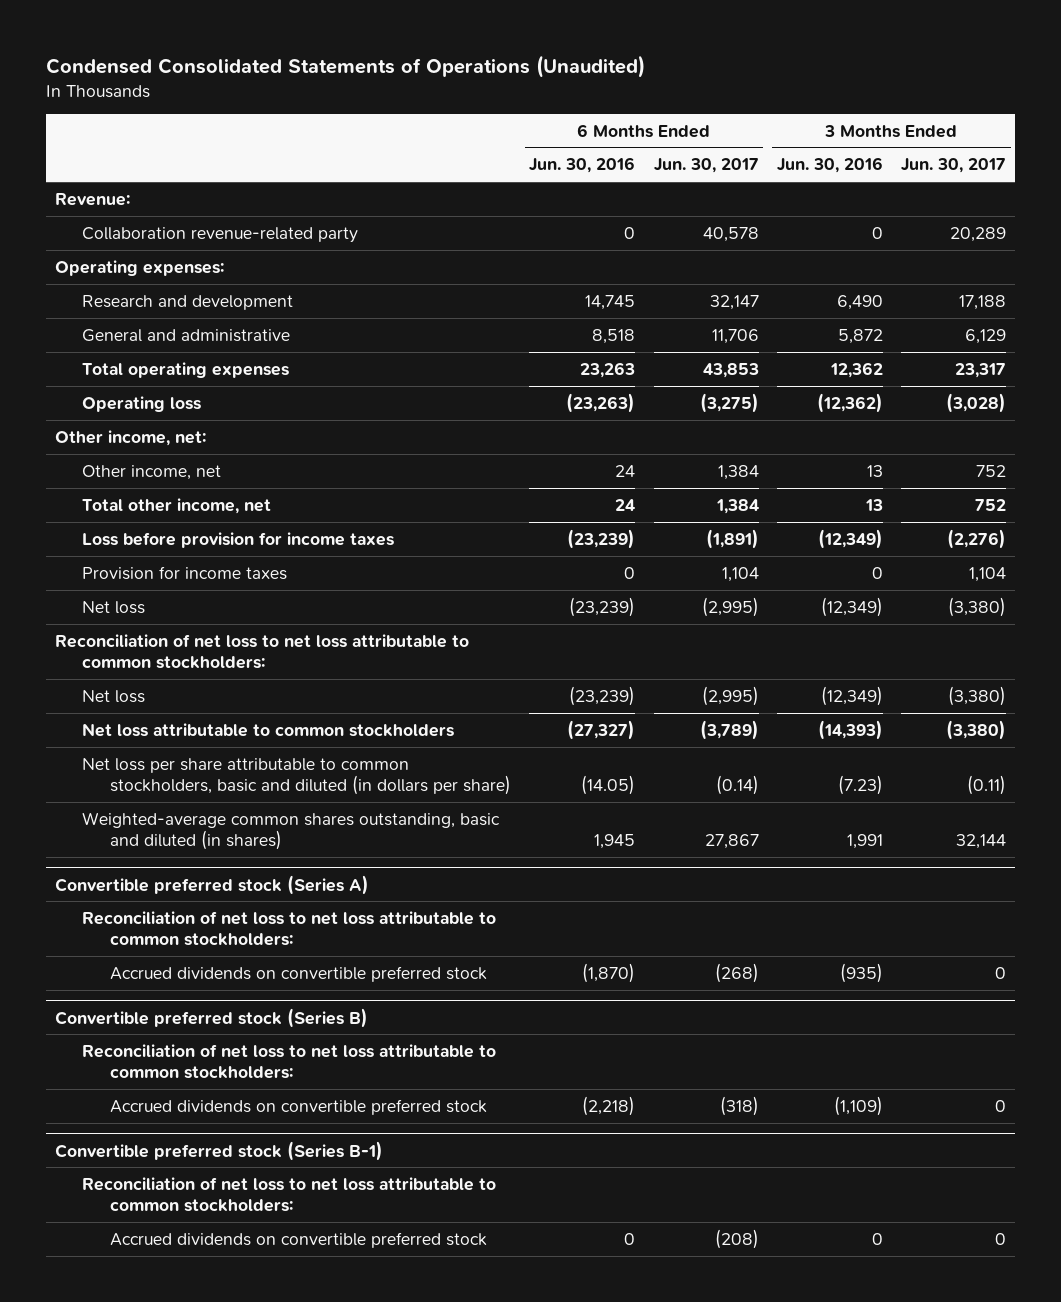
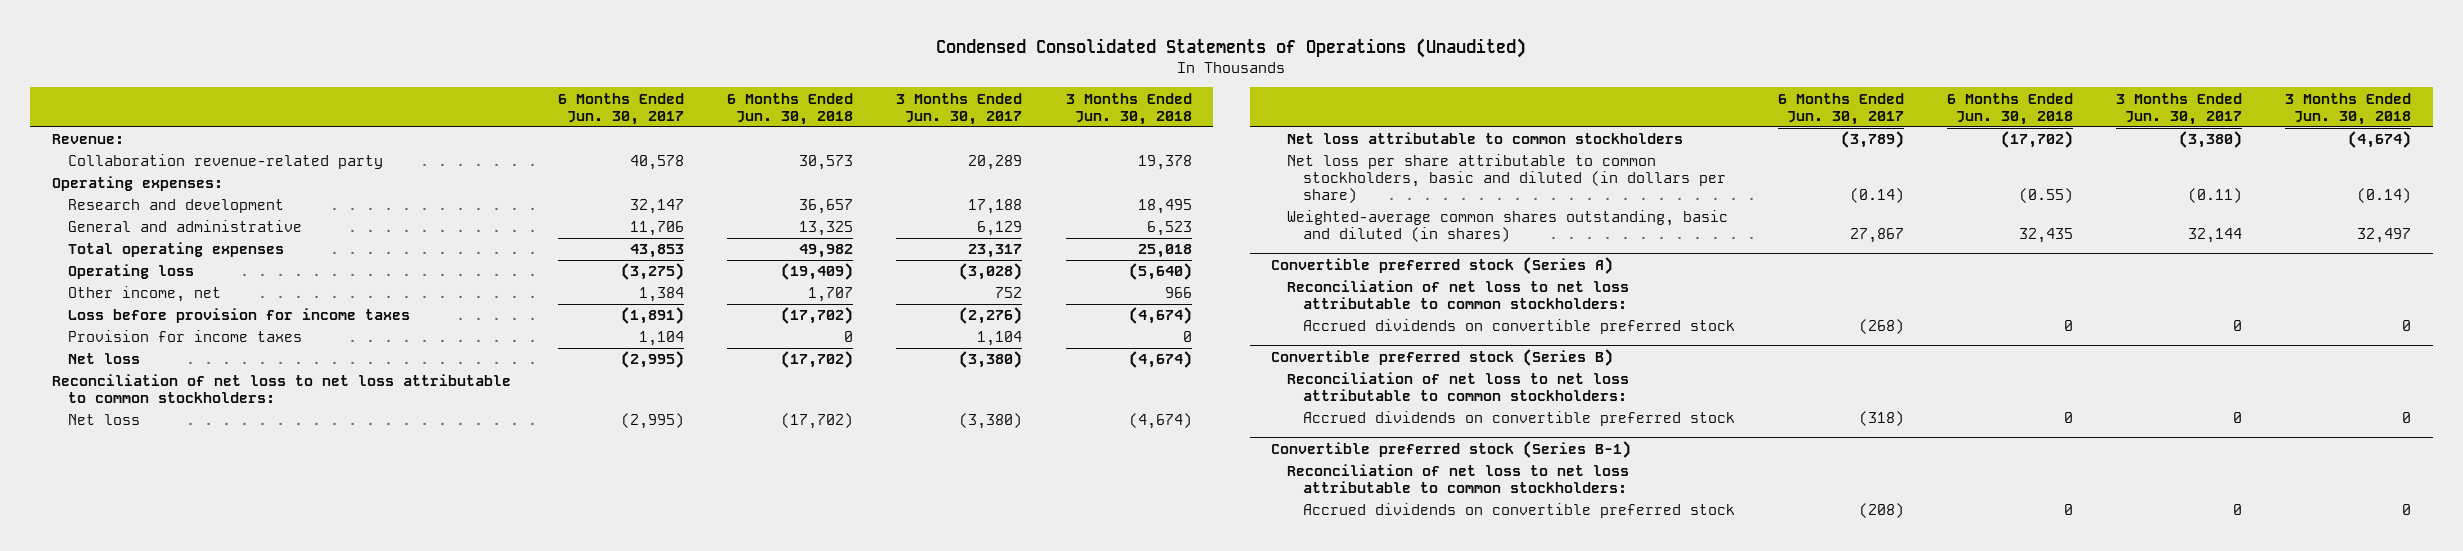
[529,157,636,174] Jun. 30, 2016 -> none
[776,157,883,174] Jun. 30, 2016 -> none
none -> [727,92,854,125] 6 Months Ended Jun. 30, 2018
none -> [1065,92,1192,125] 3 Months Ended Jun. 30, 2018
[54,429,206,446] Other income, net: -> none
[82,497,272,514] Total other income, net -> none

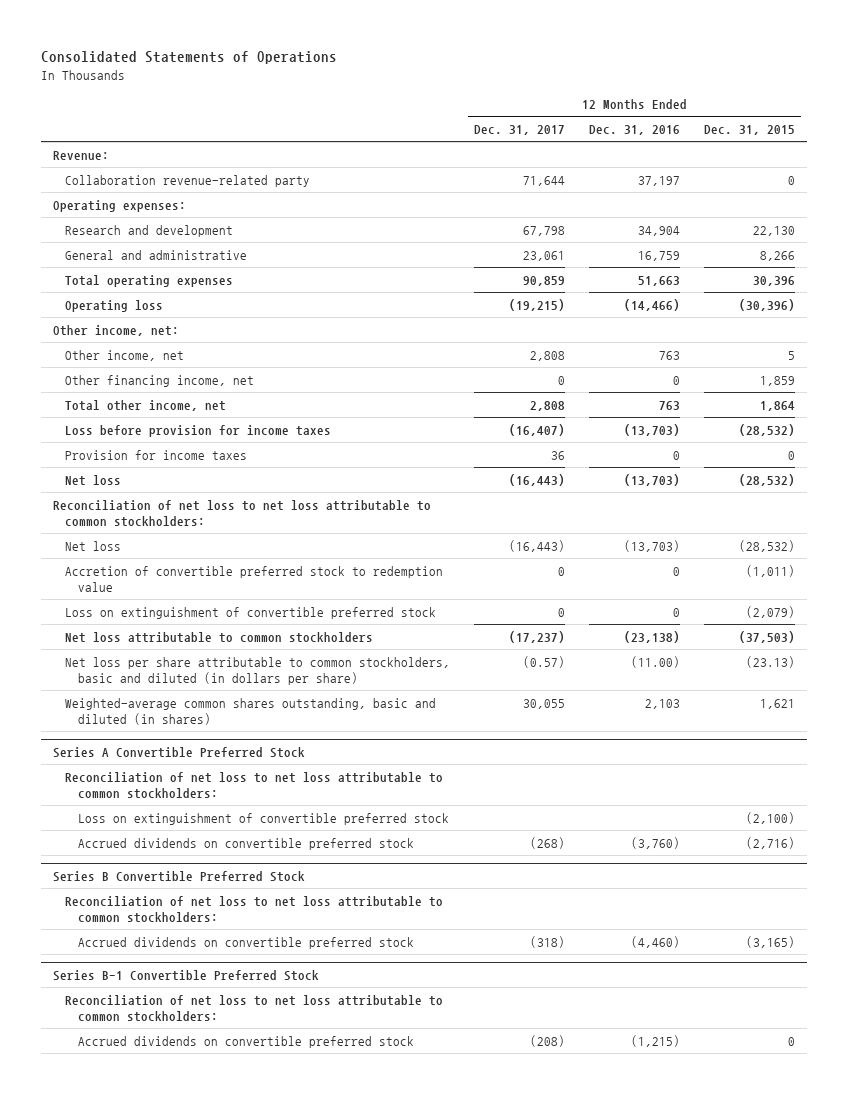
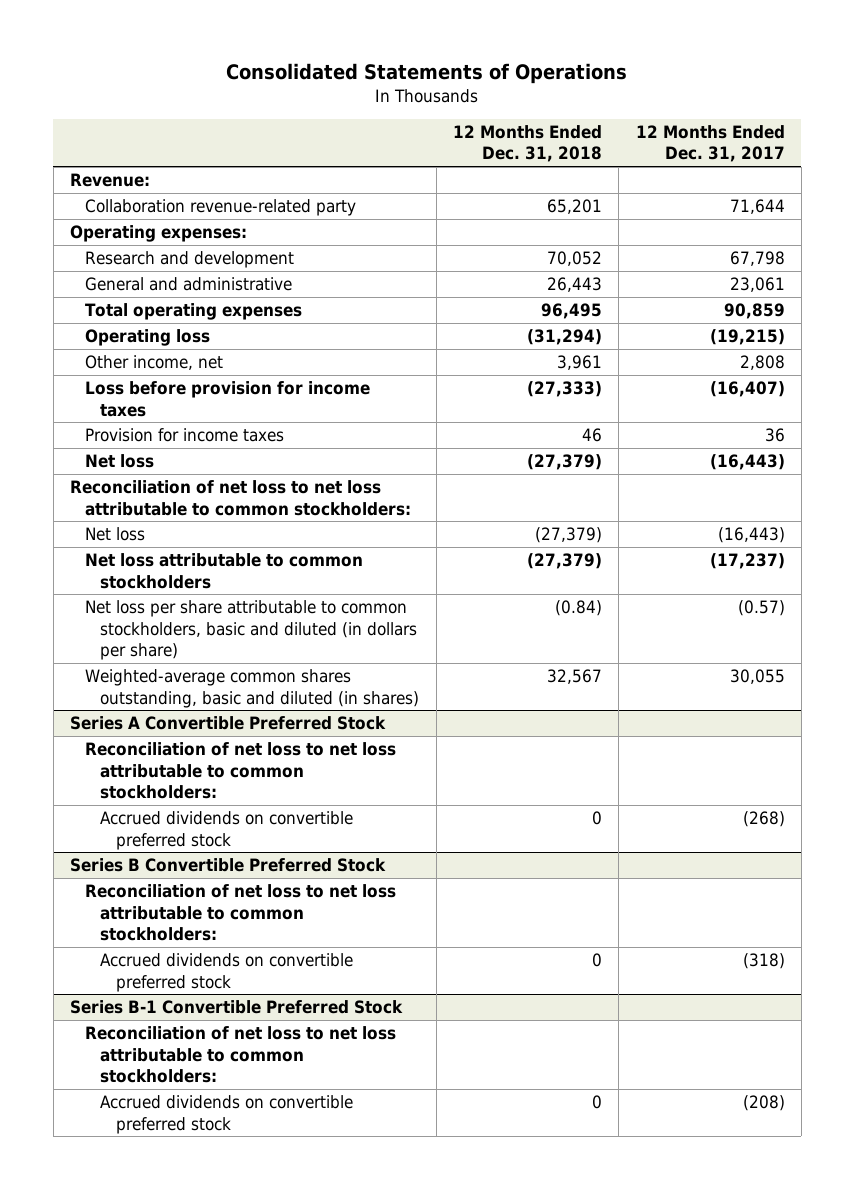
[589,125,681,136] Dec. 31, 2016 -> none
[704,125,796,136] Dec. 31, 2015 -> none
none -> [452,124,602,163] 12 Months Ended Dec. 31, 2018
[52,324,179,336] Other income, net: -> none
[65,374,255,387] Other financing income, net -> none
[65,399,227,411] Total other income, net -> none
[65,565,444,592] Accretion of convertible preferred stock to redemption value -> none
[65,606,437,619] Loss on extinguishment of convertible preferred stock -> none
[78,812,450,825] Loss on extinguishment of convertible preferred stock -> none

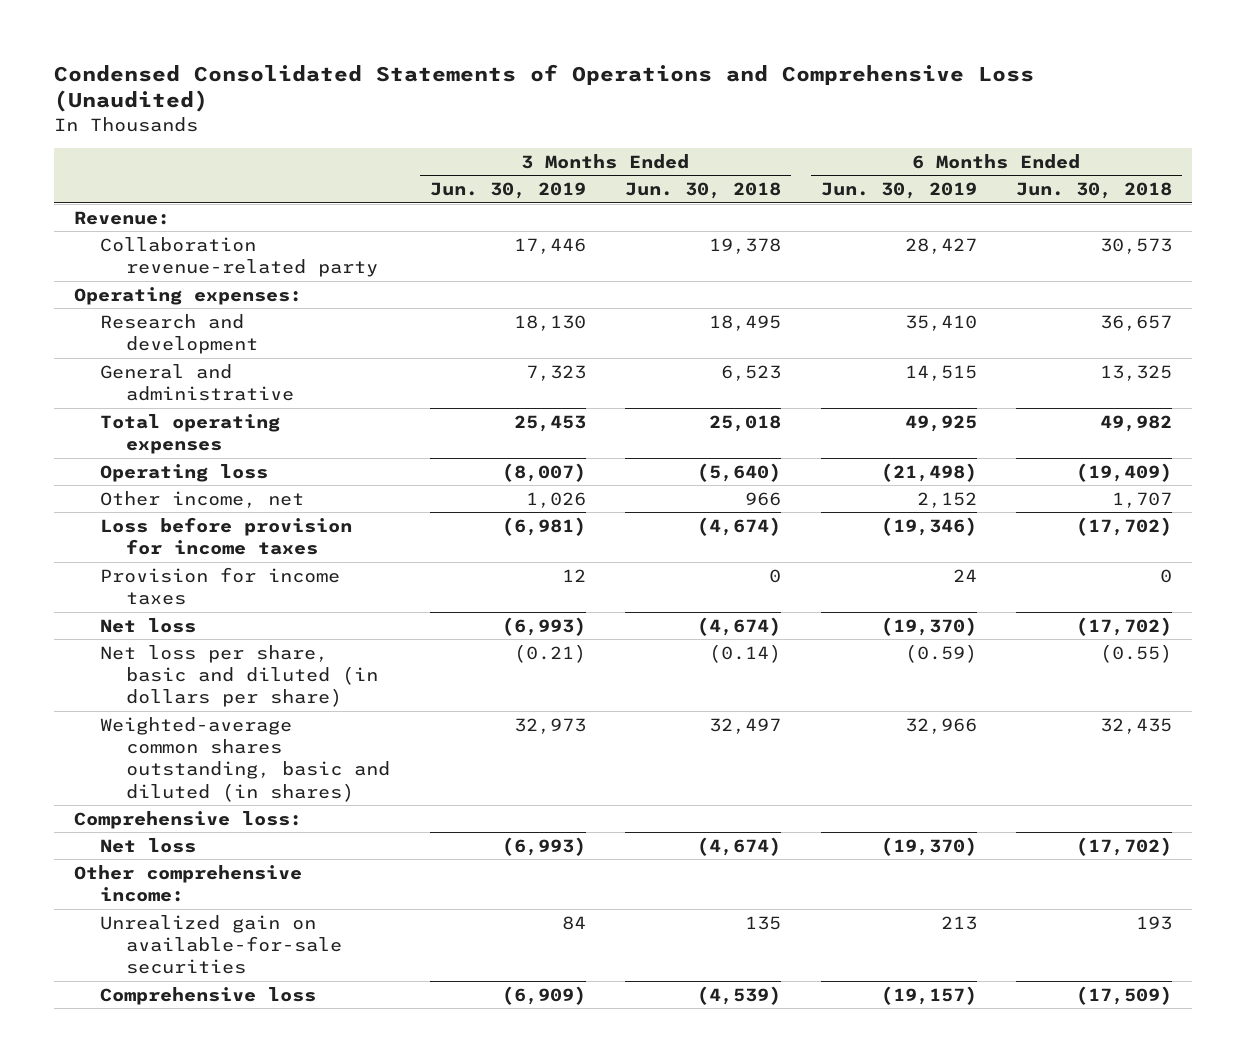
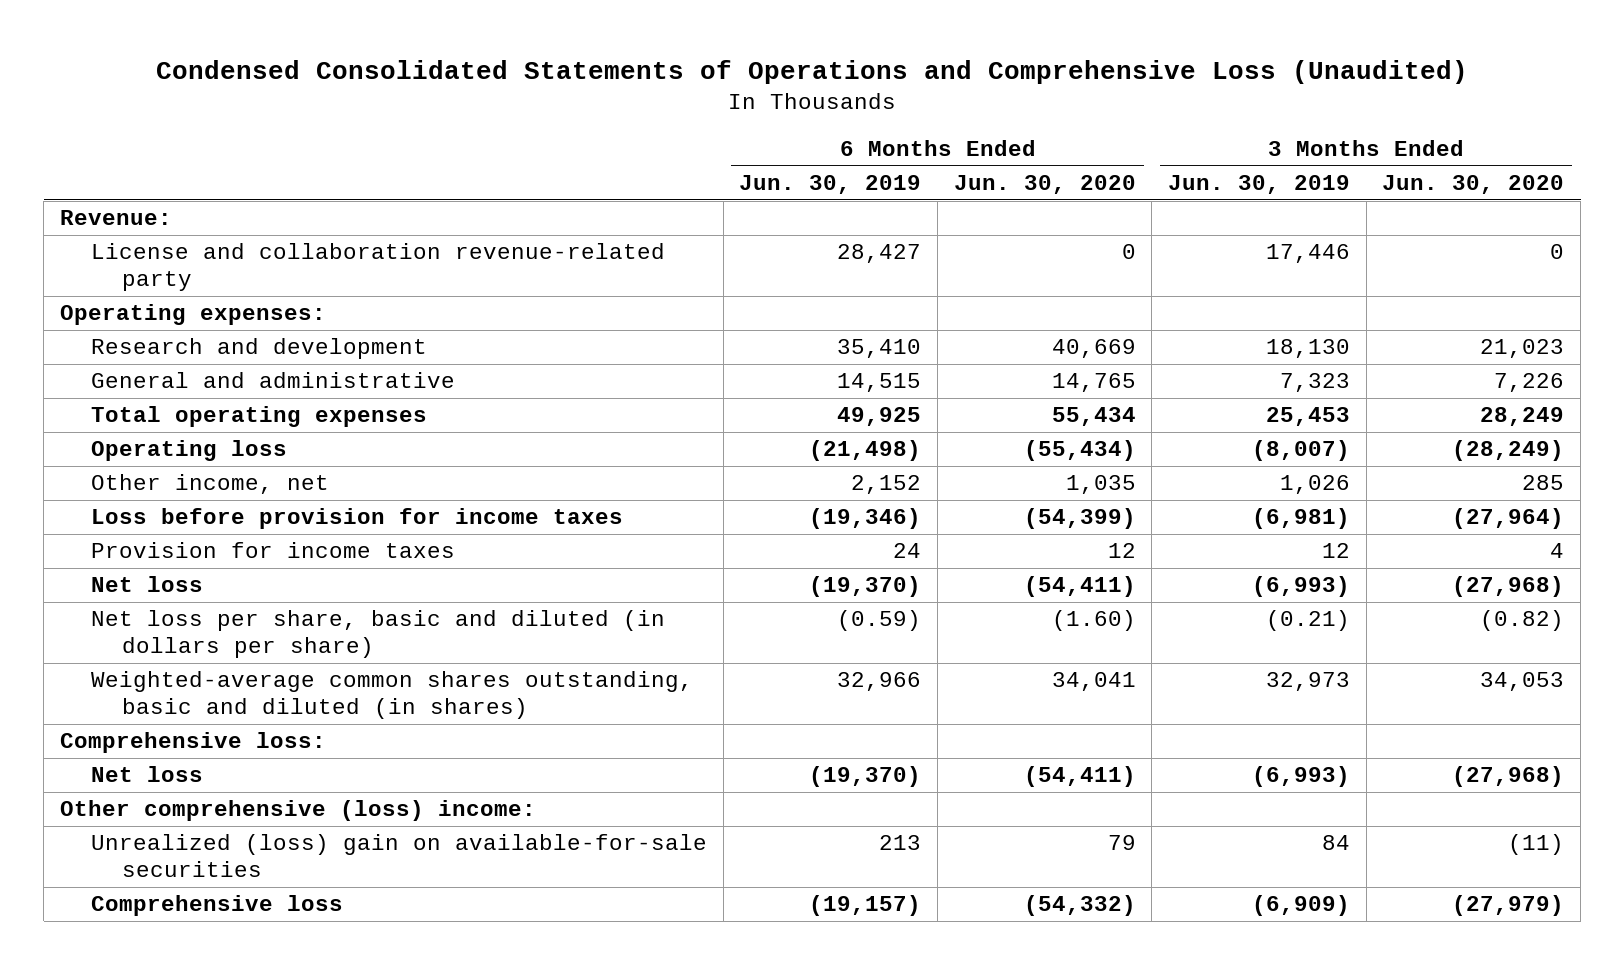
[625,181,782,199] Jun. 30, 2018 -> none
[1015,181,1172,199] Jun. 30, 2018 -> none
none -> [953,175,1136,195] Jun. 30, 2020
none -> [1382,175,1565,195] Jun. 30, 2020
[99,236,379,277] Collaboration revenue-related party -> [91,243,666,291] License and collaboration revenue-related party
[73,864,302,902] Other comprehensive income: -> [59,800,536,822] Other comprehensive (loss) income:
[99,914,343,975] Unrealized gain on available-for-sale securities -> [91,834,708,877] Unrealized (loss) gain on available-for-sale securities

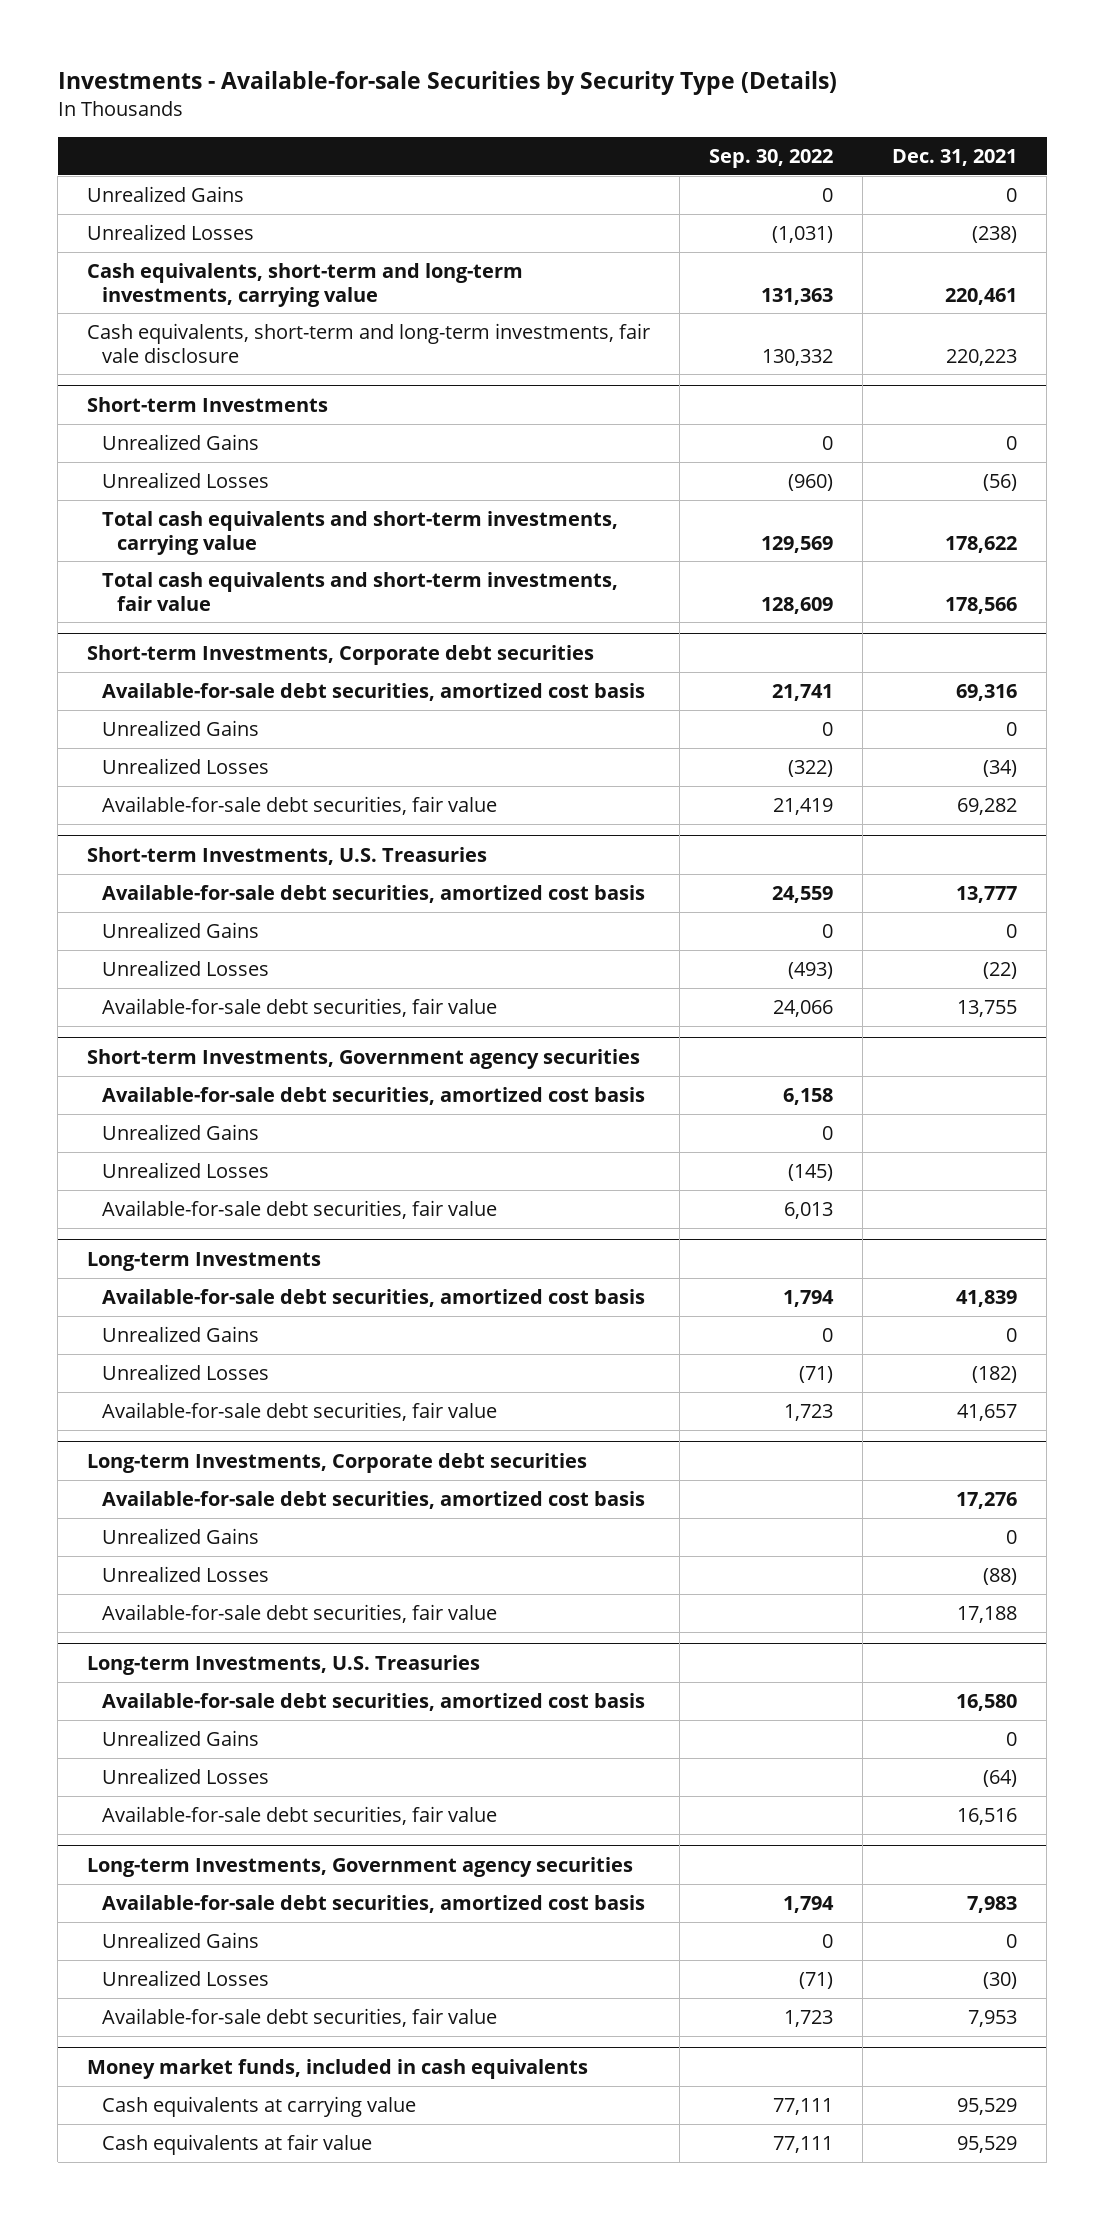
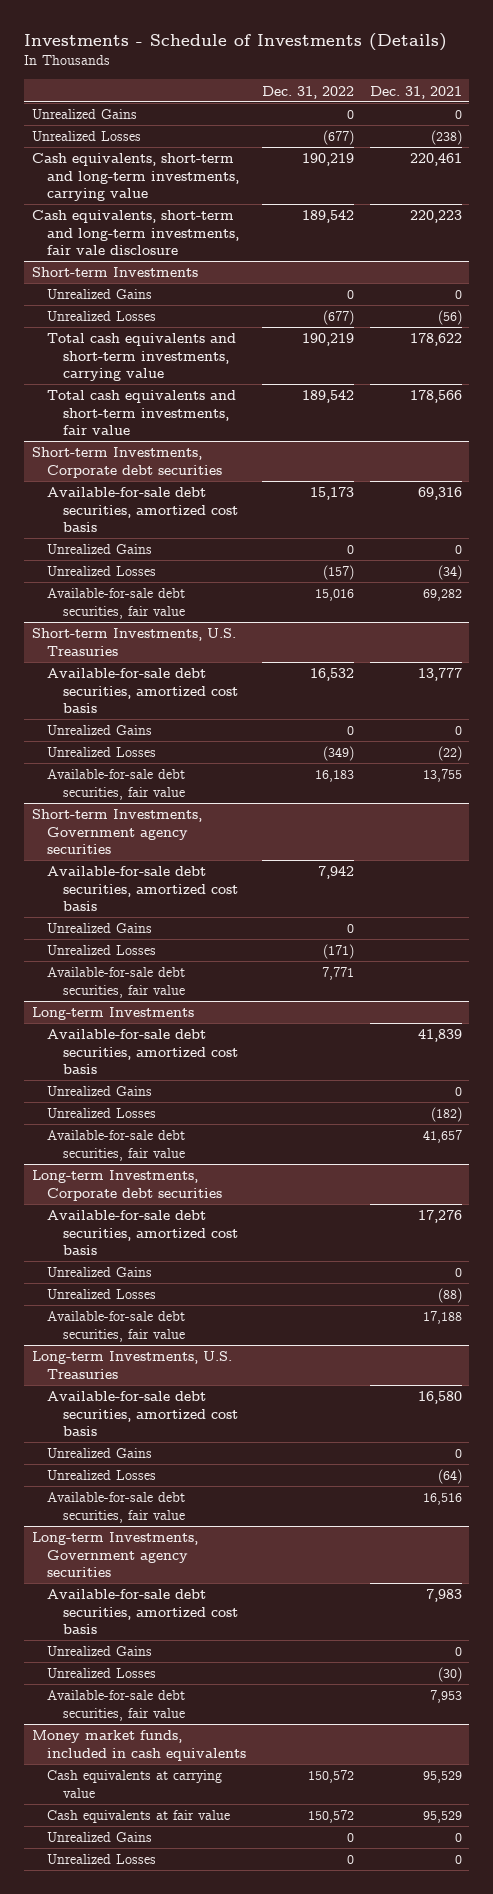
[57,71,837,96] Investments - Available-for-sale Securities by Security Type (Details) -> [24,33,448,52] Investments - Schedule of Investments (Details)
[709,148,834,168] Sep. 30, 2022 -> none
none -> [262,85,355,99] Dec. 31, 2022
none -> [47,1832,153,1843] Unrealized Gains
none -> [47,1854,157,1865] Unrealized Losses

